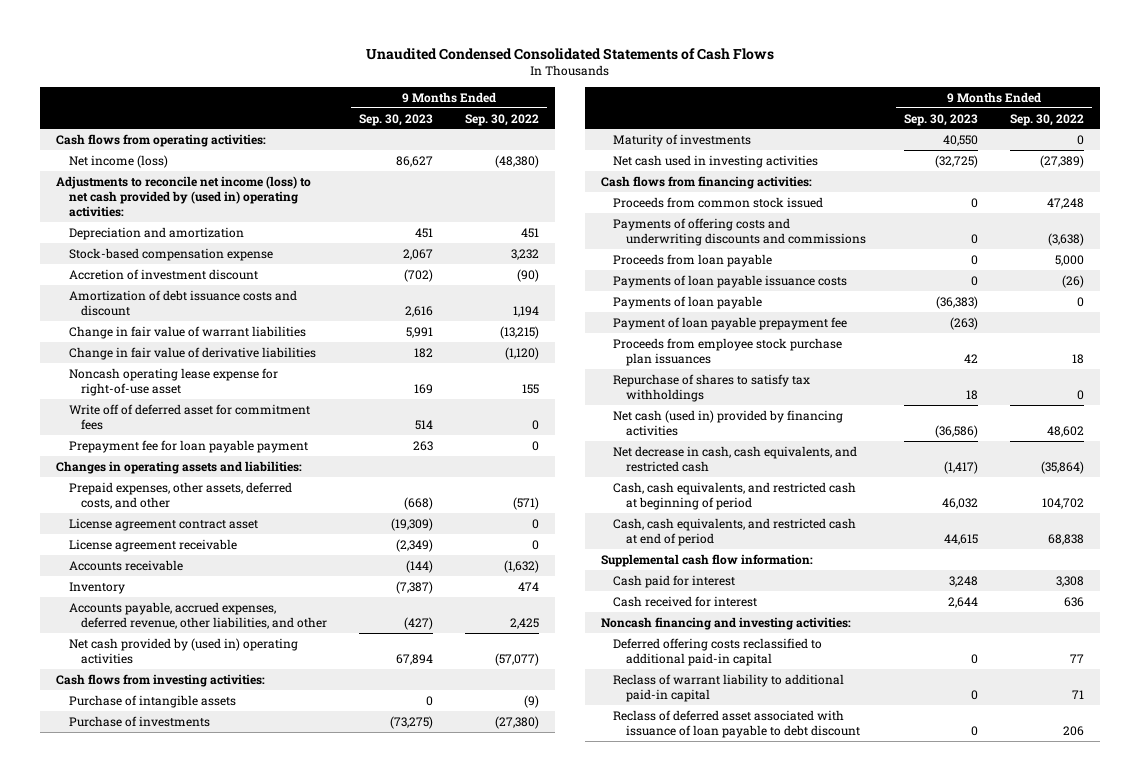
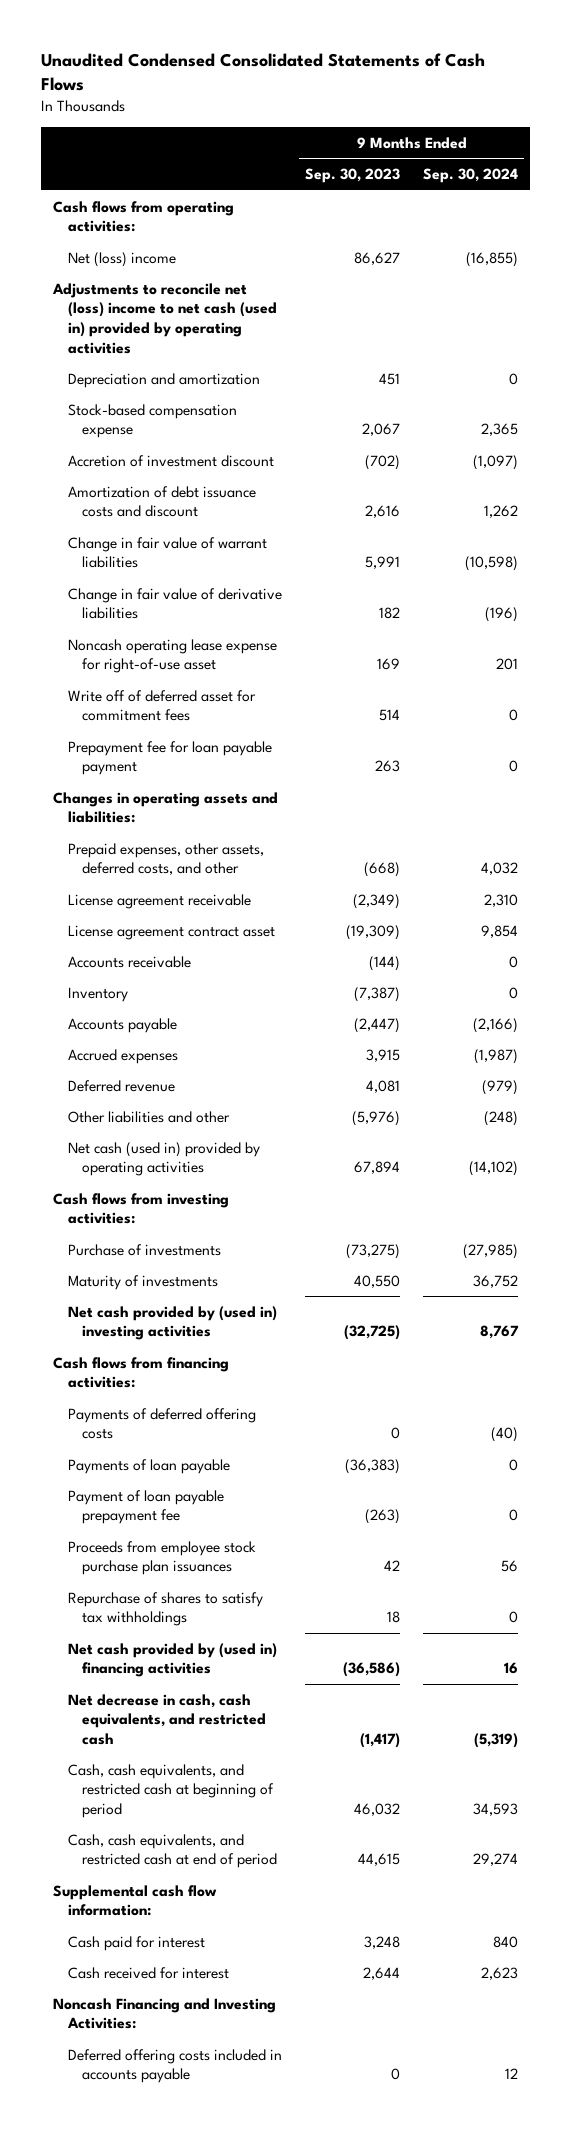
[464,113,539,126] Sep. 30, 2022 -> none
none -> [423,168,519,184] Sep. 30, 2024
[68,154,168,168] Net income (loss) -> [67,251,176,267] Net (loss) income
[56,175,312,217] Adjustments to reconcile net income (loss) to net cash provided by (used in) operating activities: -> [51,282,277,354] Adjustments to reconcile net (loss) income to net cash (used in) provided by operating activities
[68,517,258,531] License agreement contract asset -> [67,924,275,940] License agreement contract asset
[68,601,327,629] Accounts payable, accrued expenses, deferred revenue, other liabilities, and other -> none
none -> [67,1017,177,1033] Accounts payable
none -> [67,1048,178,1064] Accrued expenses
none -> [67,1079,175,1092] Deferred revenue
none -> [67,1110,230,1123] Other liabilities and other
[68,637,298,664] Net cash provided by (used in) operating activities -> [67,1141,260,1177] Net cash (used in) provided by operating activities
[68,694,236,708] Purchase of intangible assets -> none
[613,154,819,168] Net cash used in investing activities -> [67,1305,277,1341] Net cash provided by (used in) investing activities
[613,196,824,208] Proceeds from common stock issued -> none
[613,217,866,246] Payments of offering costs and underwriting discounts and commissions -> none
[613,253,773,267] Proceeds from loan payable -> none
[613,274,848,288] Payments of loan payable issuance costs -> none
none -> [67,1407,256,1440] Payments of deferred offering costs
[613,409,844,436] Net cash (used in) provided by financing activities -> [67,1642,277,1678] Net cash provided by (used in) financing activities
[613,637,823,666] Deferred offering costs reclassified to additional paid-in capital -> none
[613,673,845,702] Reclass of warrant liability to additional paid-in capital -> none
[613,709,860,738] Reclass of deferred asset associated with issuance of loan payable to debt discount -> none
[601,616,852,630] Noncash financing and investing activities: -> [52,1997,276,2030] Noncash Financing and Investing Activities:
none -> [67,2048,282,2084] Deferred offering costs included in accounts payable

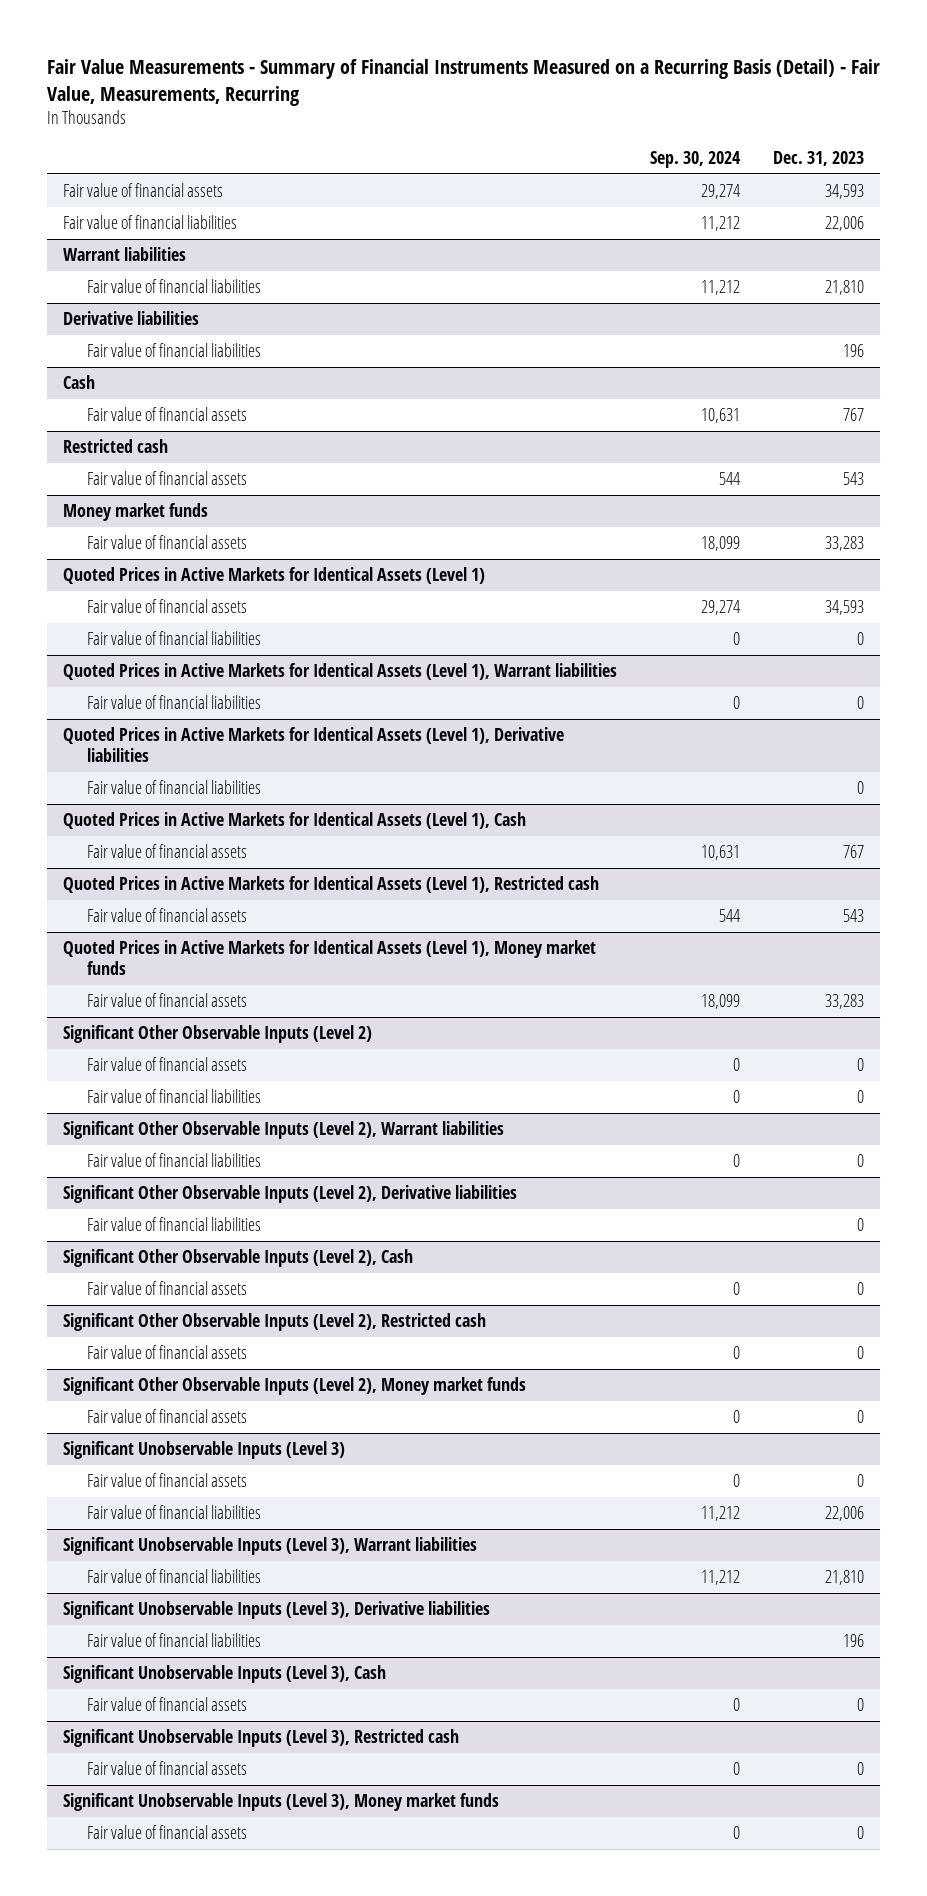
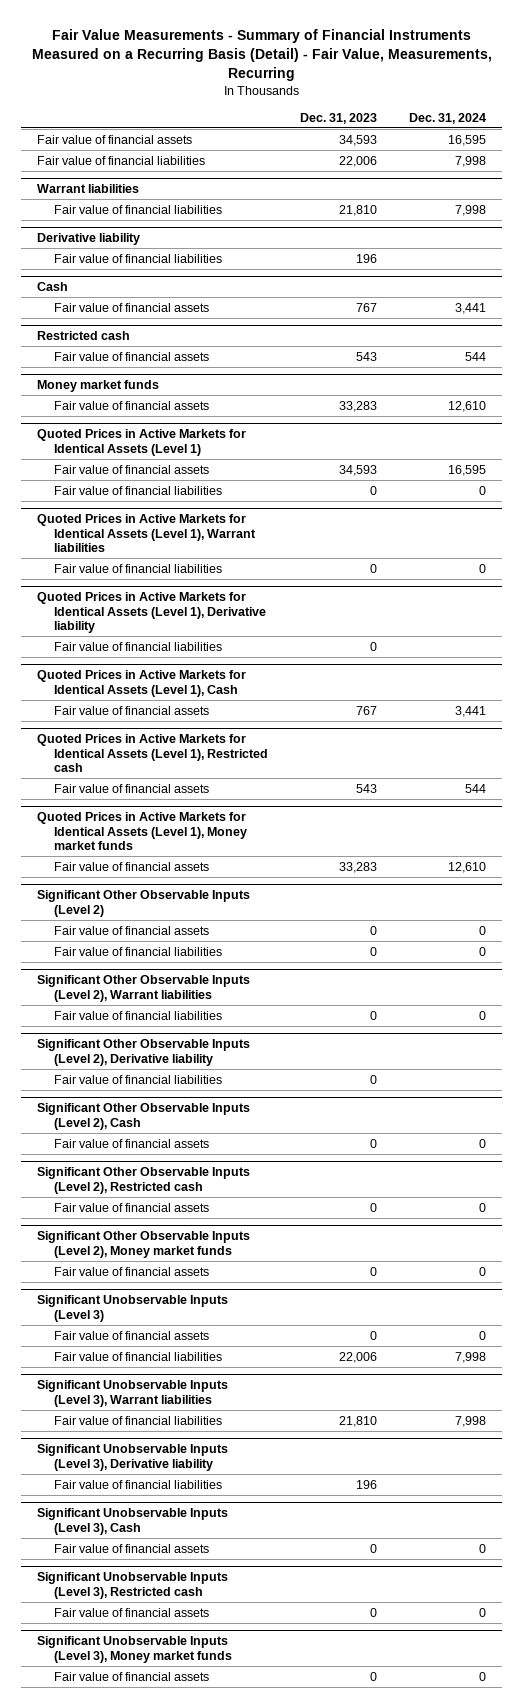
[649,150,741,168] Sep. 30, 2024 -> none
none -> [409,112,487,124] Dec. 31, 2024
[63,311,200,326] Derivative liabilities -> [37,232,141,245] Derivative liability
[63,727,565,762] Quoted Prices in Active Markets for Identical Assets (Level 1), Derivative liabilities -> [37,591,266,634] Quoted Prices in Active Markets for Identical Assets (Level 1), Derivative liability
[63,1185,518,1204] Significant Other Observable Inputs (Level 2), Derivative liabilities -> [37,1038,251,1066] Significant Other Observable Inputs (Level 2), Derivative liability
[63,1601,491,1620] Significant Unobservable Inputs (Level 3), Derivative liabilities -> [37,1443,229,1471] Significant Unobservable Inputs (Level 3), Derivative liability

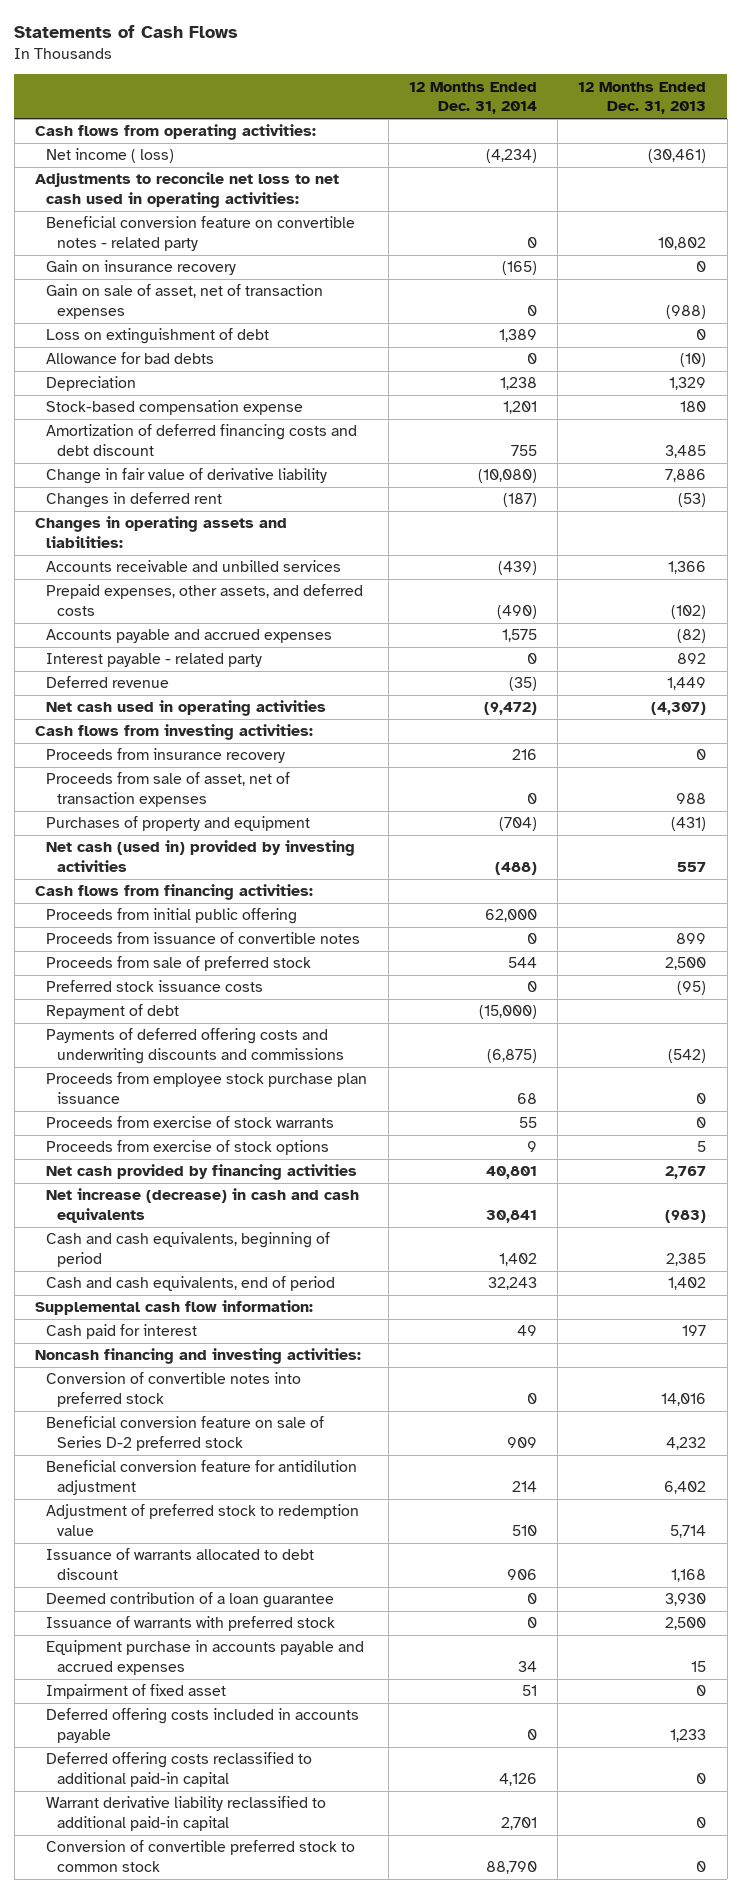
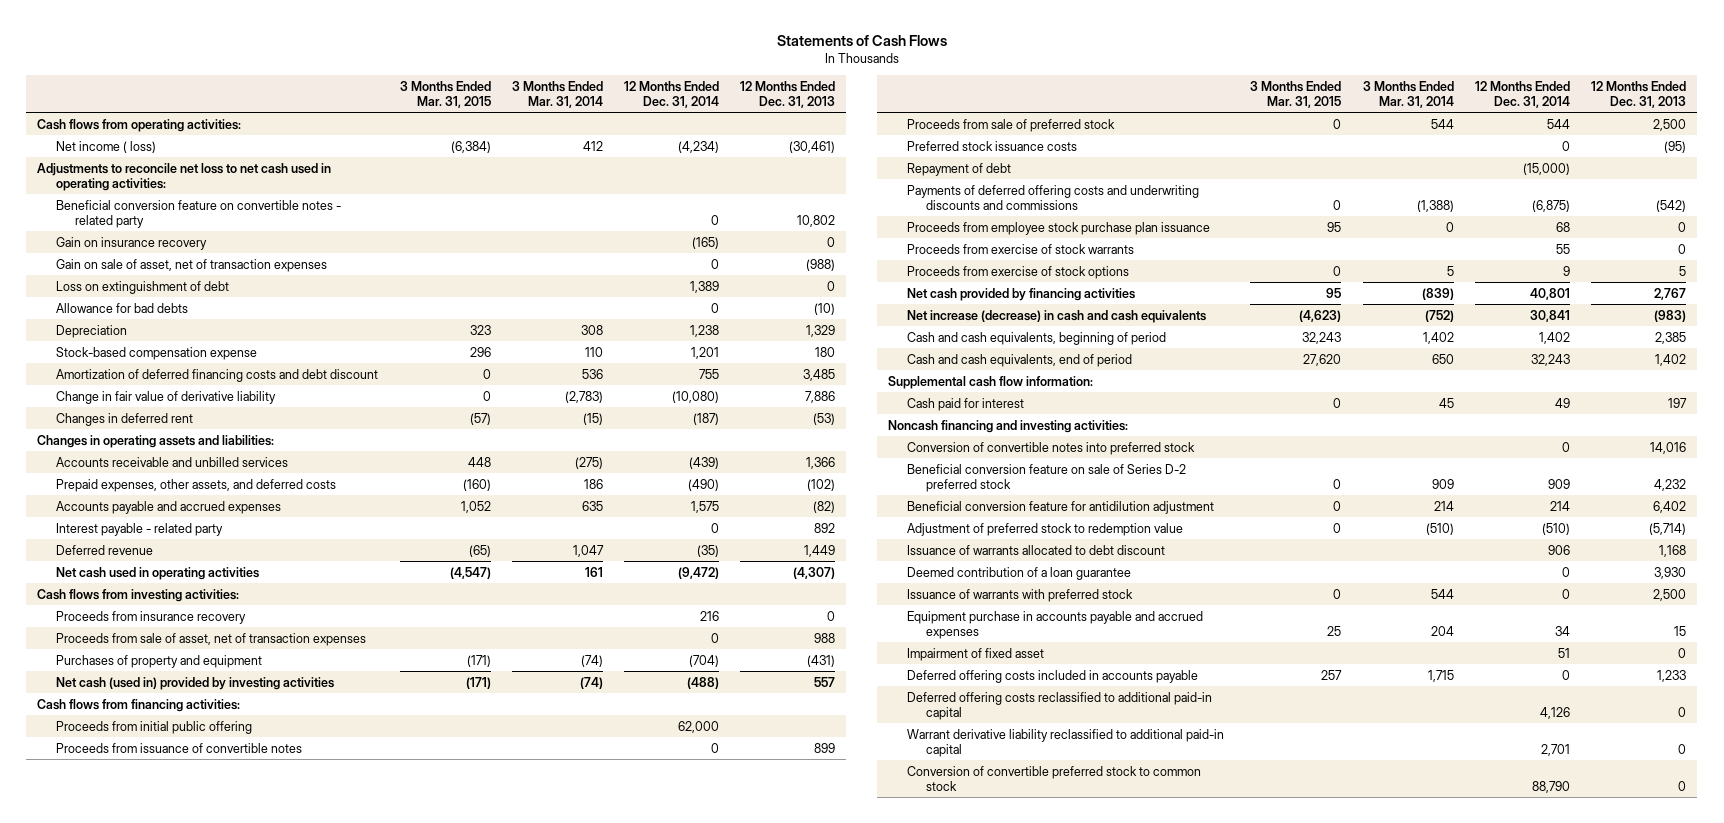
none -> [399,80,491,109] 3 Months Ended Mar. 31, 2015
none -> [511,80,603,109] 3 Months Ended Mar. 31, 2014
[511,1524,537,1536] 510 -> [1542,522,1571,535] (510)
[670,1524,707,1538] 5,714 -> [1649,522,1687,535] (5,714)

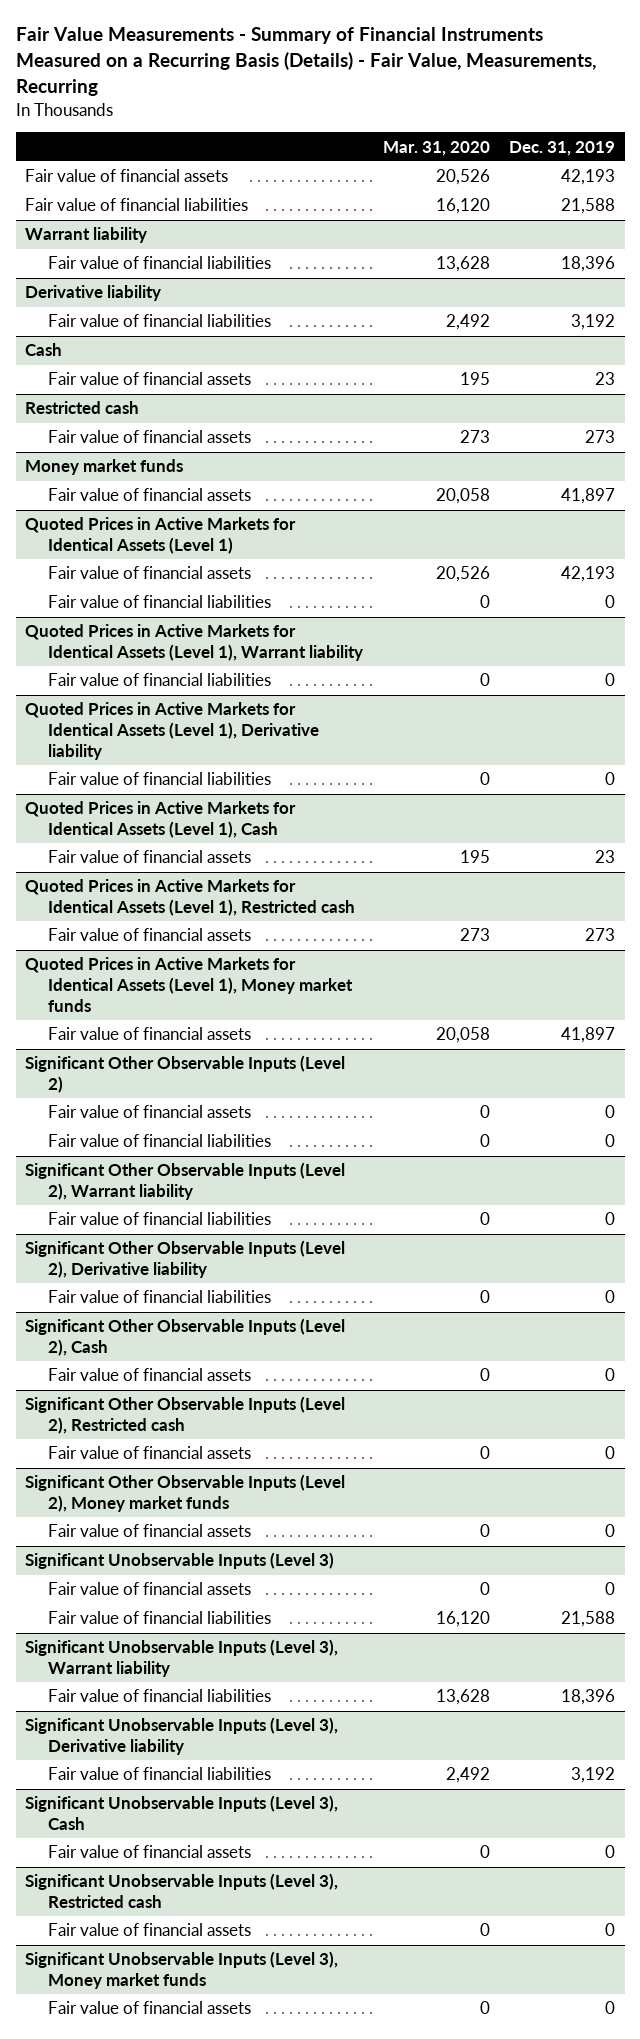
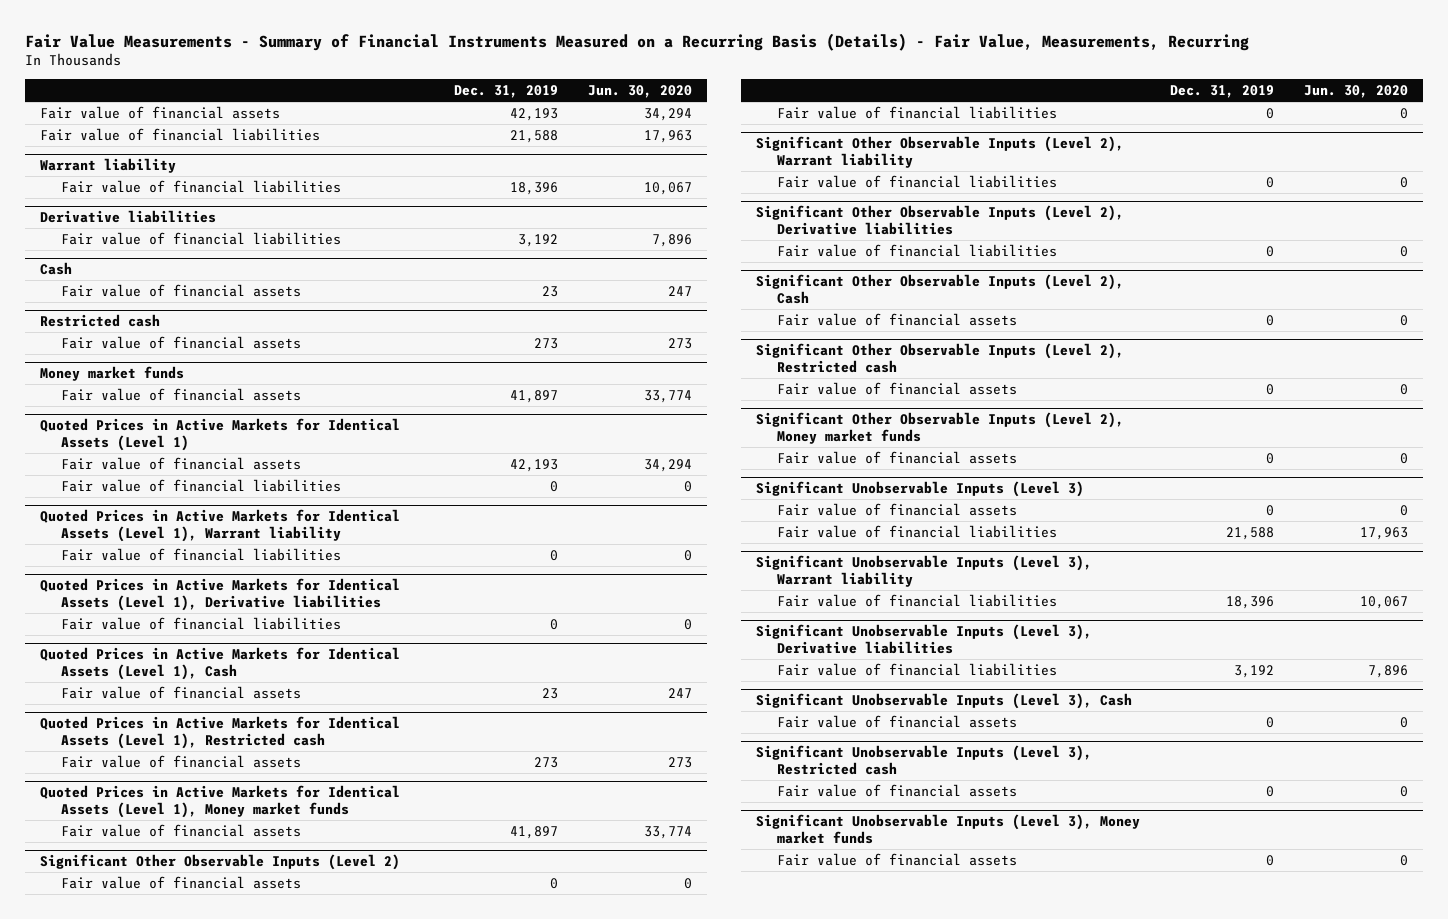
[382,140,490,156] Mar. 31, 2020 -> none
none -> [587,85,692,99] Jun. 30, 2020
[25,285,162,302] Derivative liability -> [40,210,217,224] Derivative liabilities
[25,702,320,760] Quoted Prices in Active Markets for Identical Assets (Level 1), Derivative liability -> [40,578,401,611] Quoted Prices in Active Markets for Identical Assets (Level 1), Derivative liabilities
[25,1240,346,1278] Significant Other Observable Inputs (Level 2), Derivative liability -> [756,205,1125,235] Significant Other Observable Inputs (Level 2), Derivative liabilities
[25,1717,339,1755] Significant Unobservable Inputs (Level 3), Derivative liability -> [756,624,1093,654] Significant Unobservable Inputs (Level 3), Derivative liabilities

